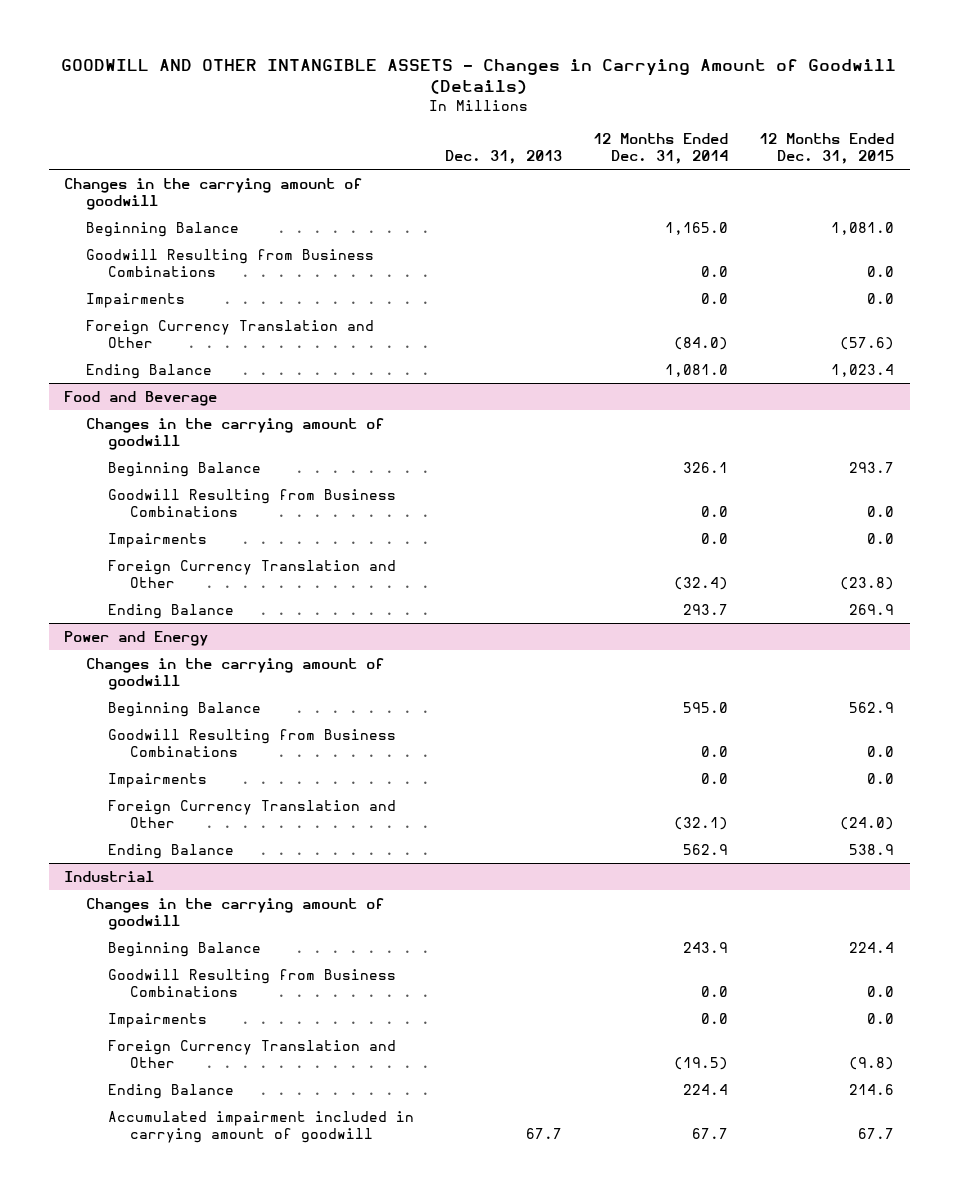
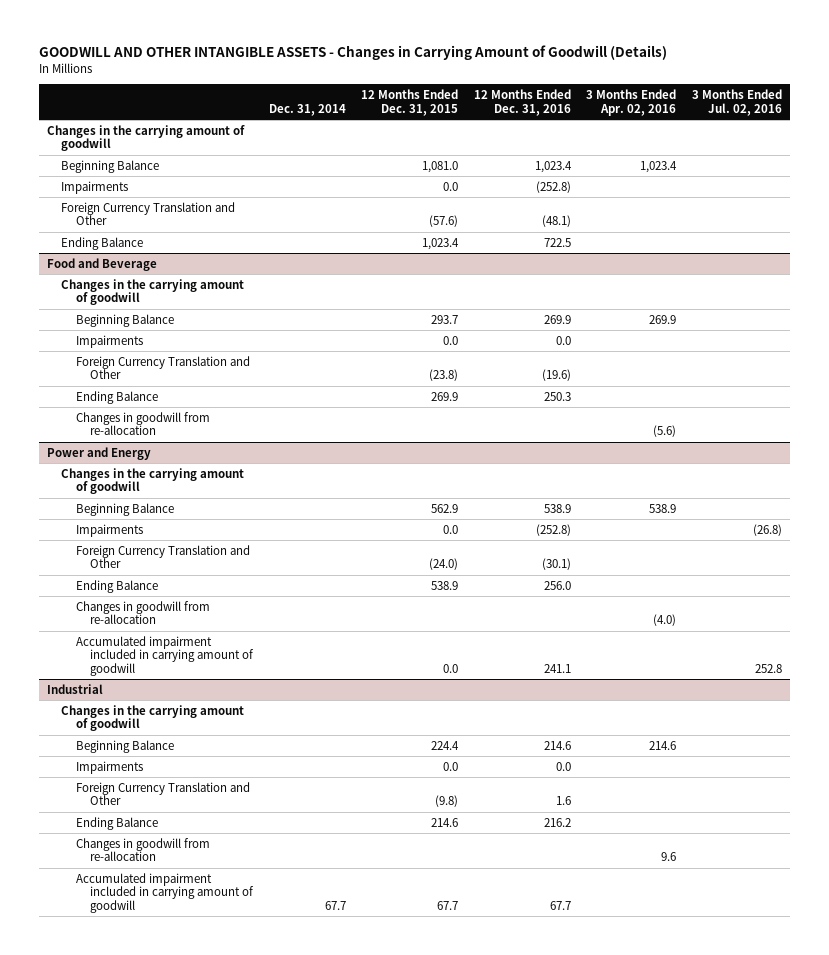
[445,150,563,165] Dec. 31, 2013 -> none
[593,133,729,165] 12 Months Ended Dec. 31, 2014 -> none
none -> [268,103,346,116] Dec. 31, 2014
none -> [473,89,571,116] 12 Months Ended Dec. 31, 2016
none -> [586,89,677,116] 3 Months Ended Apr. 02, 2016
none -> [692,89,783,116] 3 Months Ended Jul. 02, 2016
[86,248,375,277] Goodwill Resulting from Business Combinations -> none
[108,488,397,517] Goodwill Resulting from Business Combinations -> none
none -> [75,411,210,436] Changes in goodwill from re-allocation
[108,728,397,757] Goodwill Resulting from Business Combinations -> none
none -> [75,600,210,625] Changes in goodwill from re-allocation
none -> [75,635,254,676] Accumulated impairment included in carrying amount of goodwill
[108,968,397,997] Goodwill Resulting from Business Combinations -> none
none -> [75,837,210,862] Changes in goodwill from re-allocation

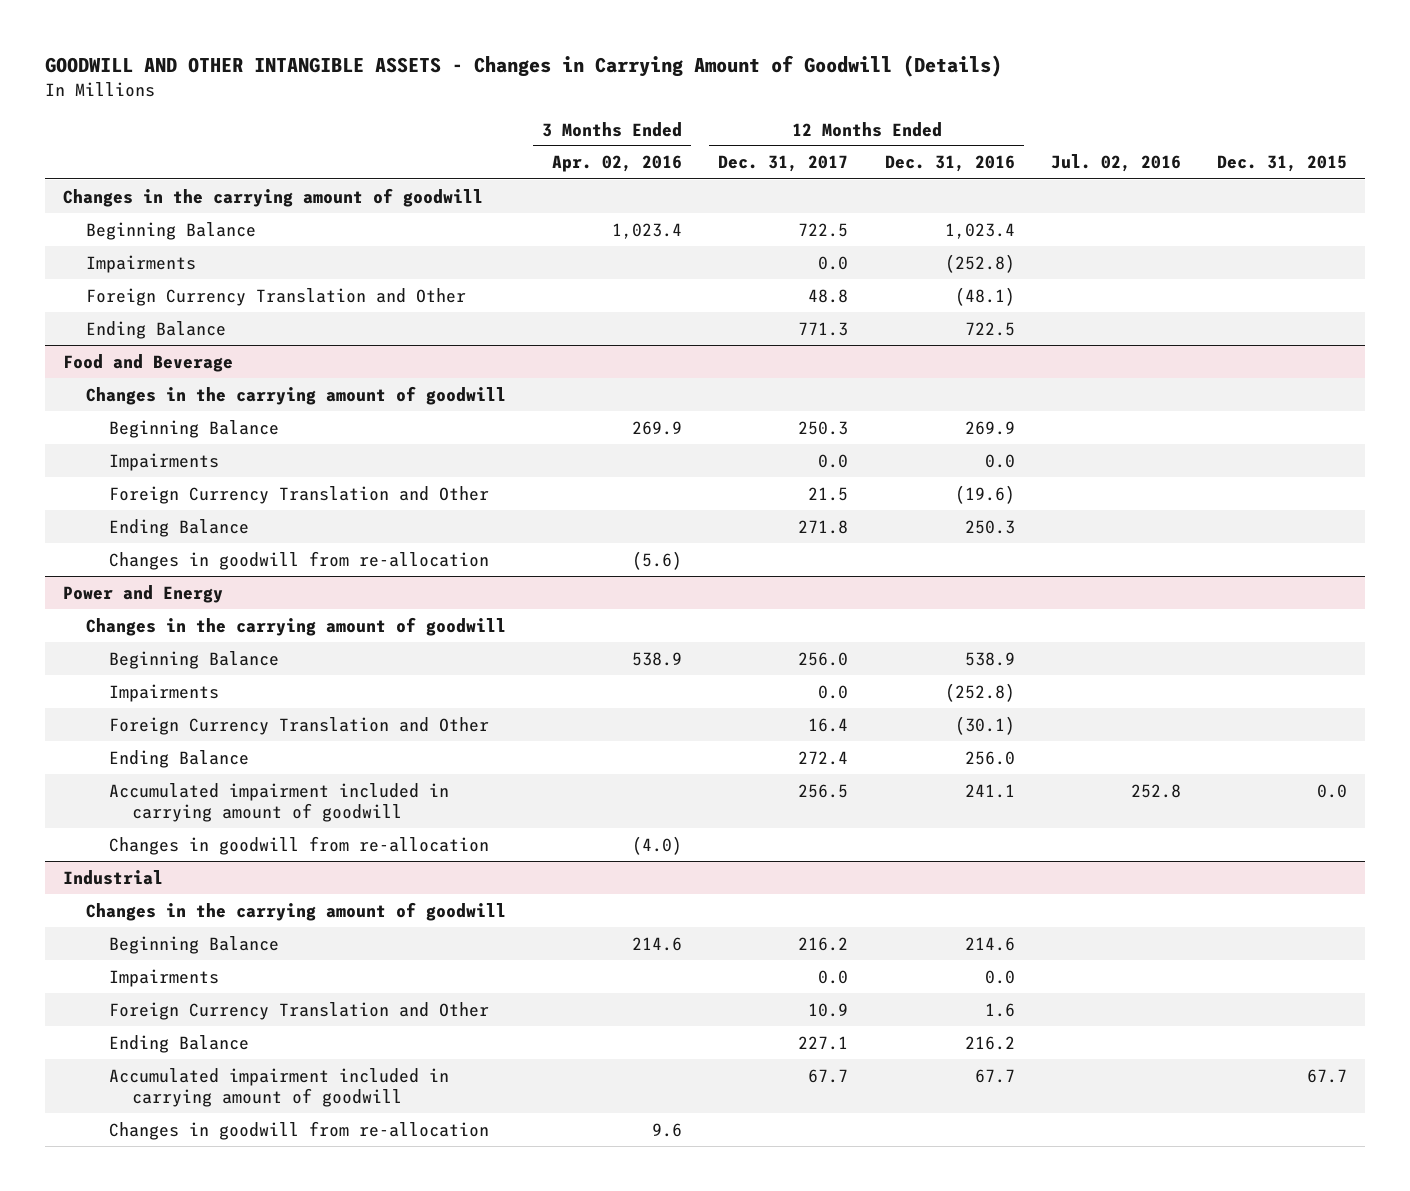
[268,103,346,116] Dec. 31, 2014 -> none
[361,89,459,116] 12 Months Ended Dec. 31, 2015 -> none
[692,89,783,116] 3 Months Ended Jul. 02, 2016 -> none
none -> [718,155,849,173] Dec. 31, 2017
none -> [1050,154,1181,173] Jul. 02, 2016
none -> [1216,155,1347,173] Dec. 31, 2015
[75,600,210,625] Changes in goodwill from re-allocation -> [108,835,489,855] Changes in goodwill from re-allocation
[75,837,210,862] Changes in goodwill from re-allocation -> [108,1120,489,1140] Changes in goodwill from re-allocation

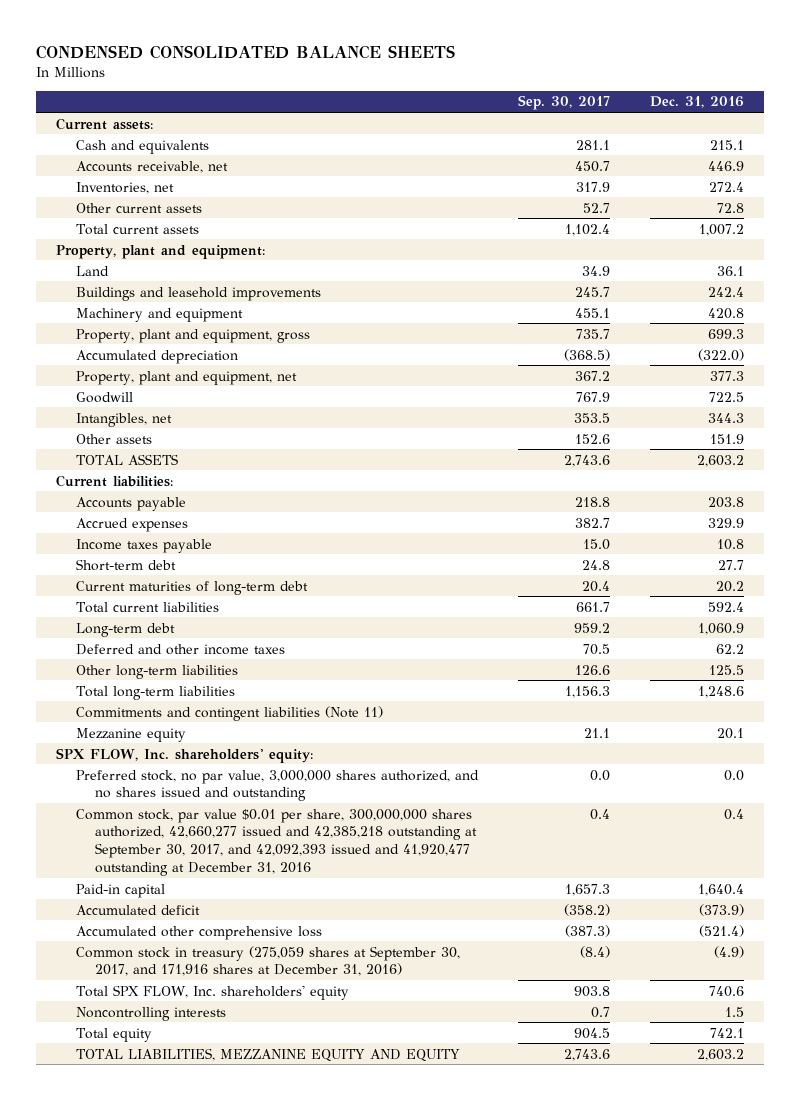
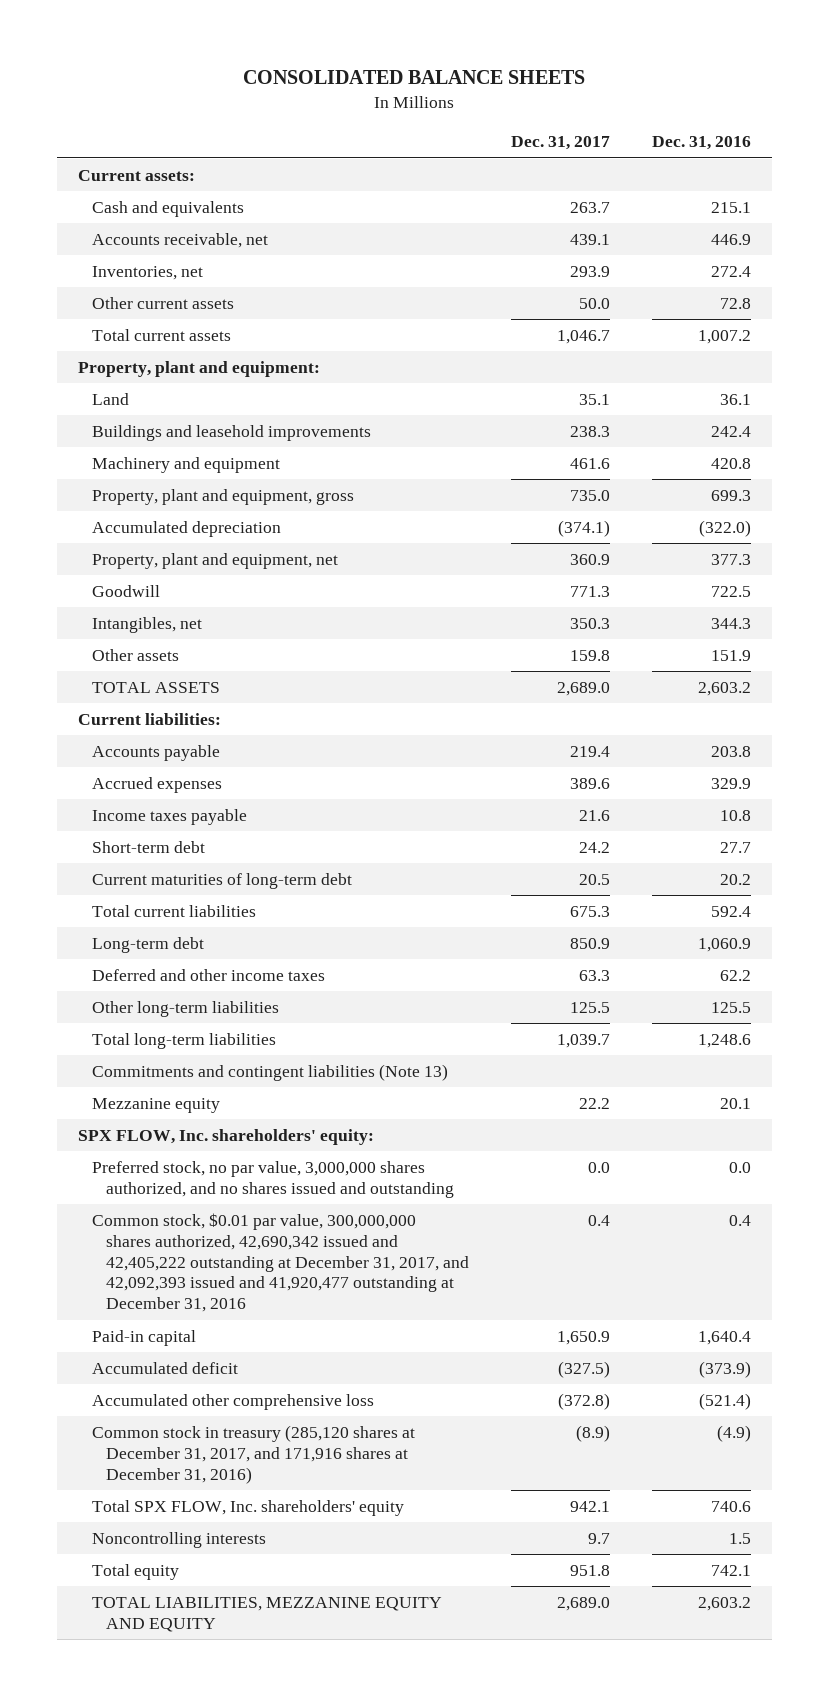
[35,44,455,59] CONDENSED CONSOLIDATED BALANCE SHEETS -> [243,70,586,85] CONSOLIDATED BALANCE SHEETS
[517,95,610,111] Sep. 30, 2017 -> none
none -> [510,136,610,151] Dec. 31, 2017
[75,705,383,721] Commitments and contingent liabilities (Note 11) -> [91,1063,448,1081] Commitments and contingent liabilities (Note 13)
[75,808,478,876] Common stock, par value $0.01 per share, 300,000,000 shares authorized, 42,660,277 issued and 42,385,218 outstanding at September 30, 2017, and 42,092,393 issued and 41,920,477 outstanding at December 31, 2016 -> [91,1212,470,1313] Common stock, $0.01 par value, 300,000,000 shares authorized, 42,690,342 issued and 42,405,222 outstanding at December 31, 2017, and 42,092,393 issued and 41,920,477 outstanding at December 31, 2016
[75,945,460,977] Common stock in treasury (275,059 shares at September 30, 2017, and 171,916 shares at December 31, 2016) -> [91,1424,415,1484] Common stock in treasury (285,120 shares at December 31, 2017, and 171,916 shares at December 31, 2016)

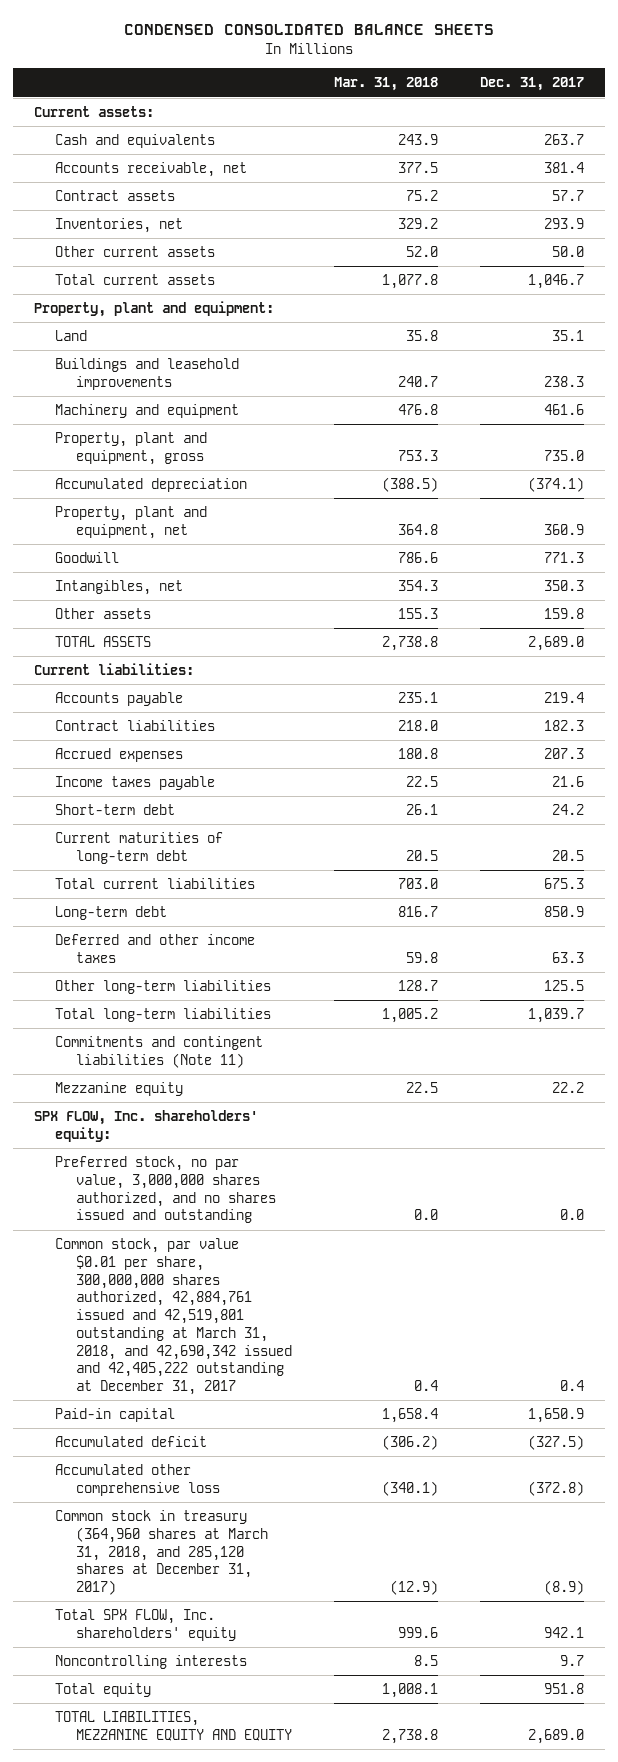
[243,70,586,85] CONSOLIDATED BALANCE SHEETS -> [123,24,494,36] CONDENSED CONSOLIDATED BALANCE SHEETS
[651,136,751,151] Dec. 31, 2016 -> none
none -> [333,77,438,92] Mar. 31, 2018
[569,233,610,245] 439.1 -> [543,162,584,174] 381.4
none -> [54,190,175,202] Contract assets
none -> [54,720,215,732] Contract liabilities
[569,777,610,789] 389.6 -> [543,748,584,760] 207.3
[91,1063,448,1081] Commitments and contingent liabilities (Note 13) -> [54,1036,263,1068] Commitments and contingent liabilities (Note 11)
[91,1212,470,1313] Common stock, $0.01 par value, 300,000,000 shares authorized, 42,690,342 issued and 42,405,222 outstanding at December 31, 2017, and 42,092,393 issued and 41,920,477 outstanding at December 31, 2016 -> [54,1238,292,1396] Common stock, par value $0.01 per share, 300,000,000 shares authorized, 42,884,761 issued and 42,519,801 outstanding at March 31, 2018, and 42,690,342 issued and 42,405,222 outstanding at December 31, 2017
[91,1424,415,1484] Common stock in treasury (285,120 shares at December 31, 2017, and 171,916 shares at December 31, 2016) -> [54,1510,268,1596] Common stock in treasury (364,960 shares at March 31, 2018, and 285,120 shares at December 31, 2017)

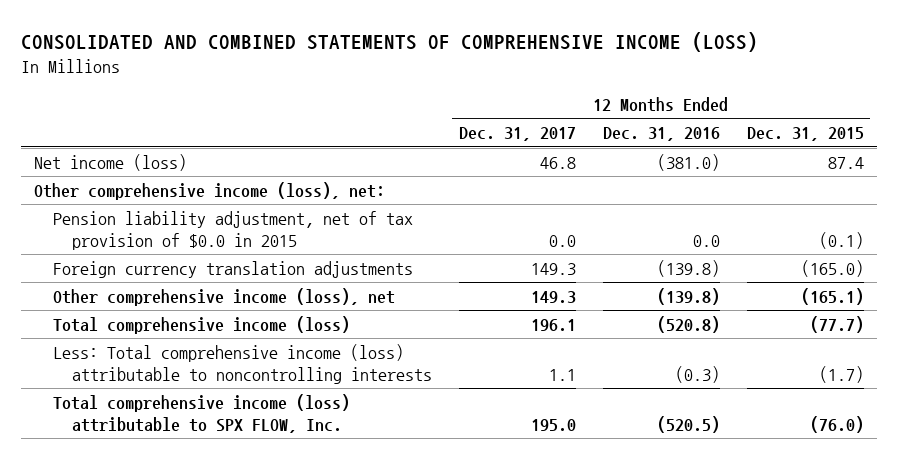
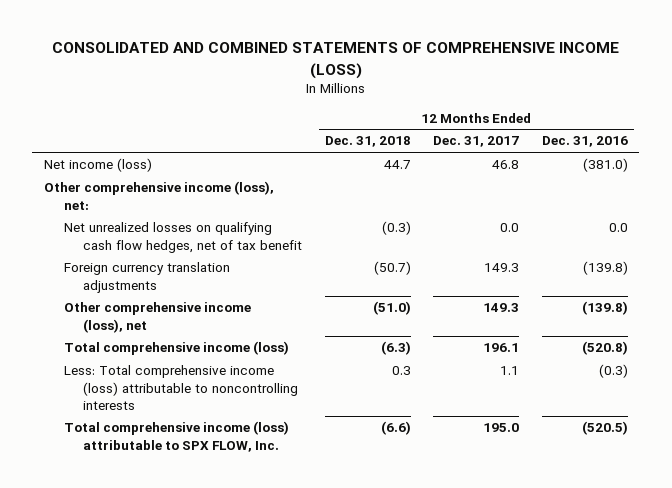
[746,127,864,142] Dec. 31, 2015 -> none
none -> [324,136,411,148] Dec. 31, 2018
[53,210,414,250] Pension liability adjustment, net of tax provision of $0.0 in 2015 -> none
none -> [63,222,303,253] Net unrealized losses on qualifying cash flow hedges, net of tax benefit

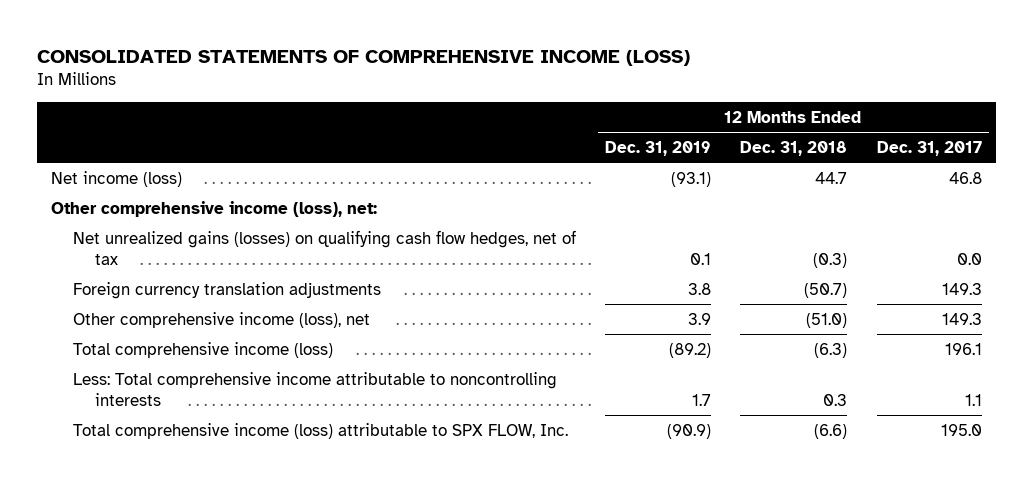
[51,42,619,79] CONSOLIDATED AND COMBINED STATEMENTS OF COMPREHENSIVE INCOME (LOSS) -> [36,49,690,66] CONSOLIDATED STATEMENTS OF COMPREHENSIVE INCOME (LOSS)
[542,136,629,148] Dec. 31, 2016 -> none
none -> [605,140,712,156] Dec. 31, 2019
[63,222,303,253] Net unrealized losses on qualifying cash flow hedges, net of tax benefit -> [73,229,577,265] Net unrealized gains (losses) on qualifying cash flow hedges, net of tax
[63,365,299,410] Less: Total comprehensive income (loss) attributable to noncontrolling interests -> [73,371,558,406] Less: Total comprehensive income attributable to noncontrolling interests

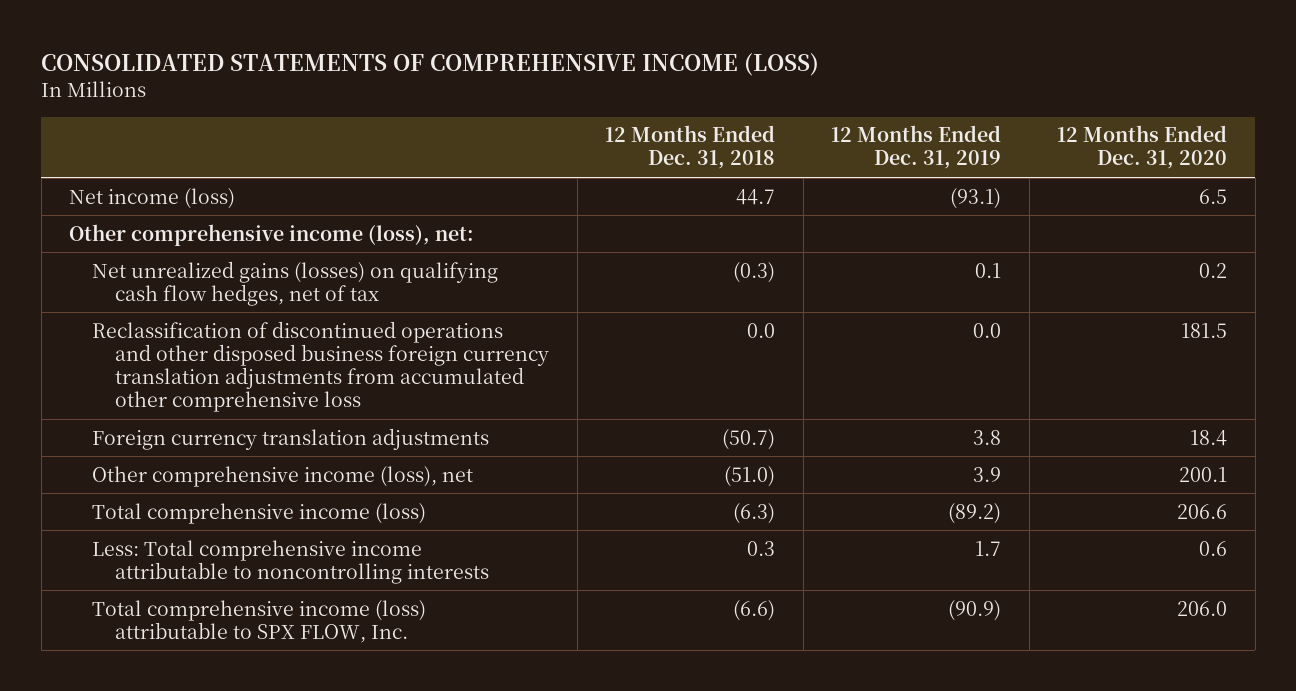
[876,140,982,156] Dec. 31, 2017 -> none
none -> [1057,125,1228,170] 12 Months Ended Dec. 31, 2020
none -> [92,320,550,413] Reclassification of discontinued operations and other disposed business foreign currency translation adjustments from accumulated other comprehensive loss

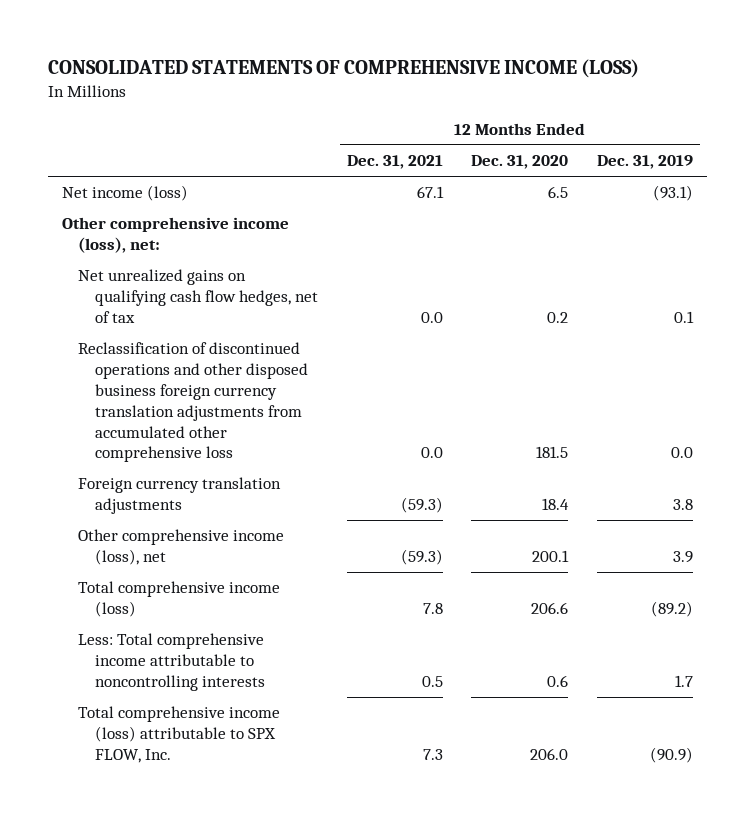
[605,125,776,170] 12 Months Ended Dec. 31, 2018 -> none
none -> [346,155,443,170] Dec. 31, 2021
[92,260,499,306] Net unrealized gains (losses) on qualifying cash flow hedges, net of tax -> [78,269,319,324] Net unrealized gains on qualifying cash flow hedges, net of tax

